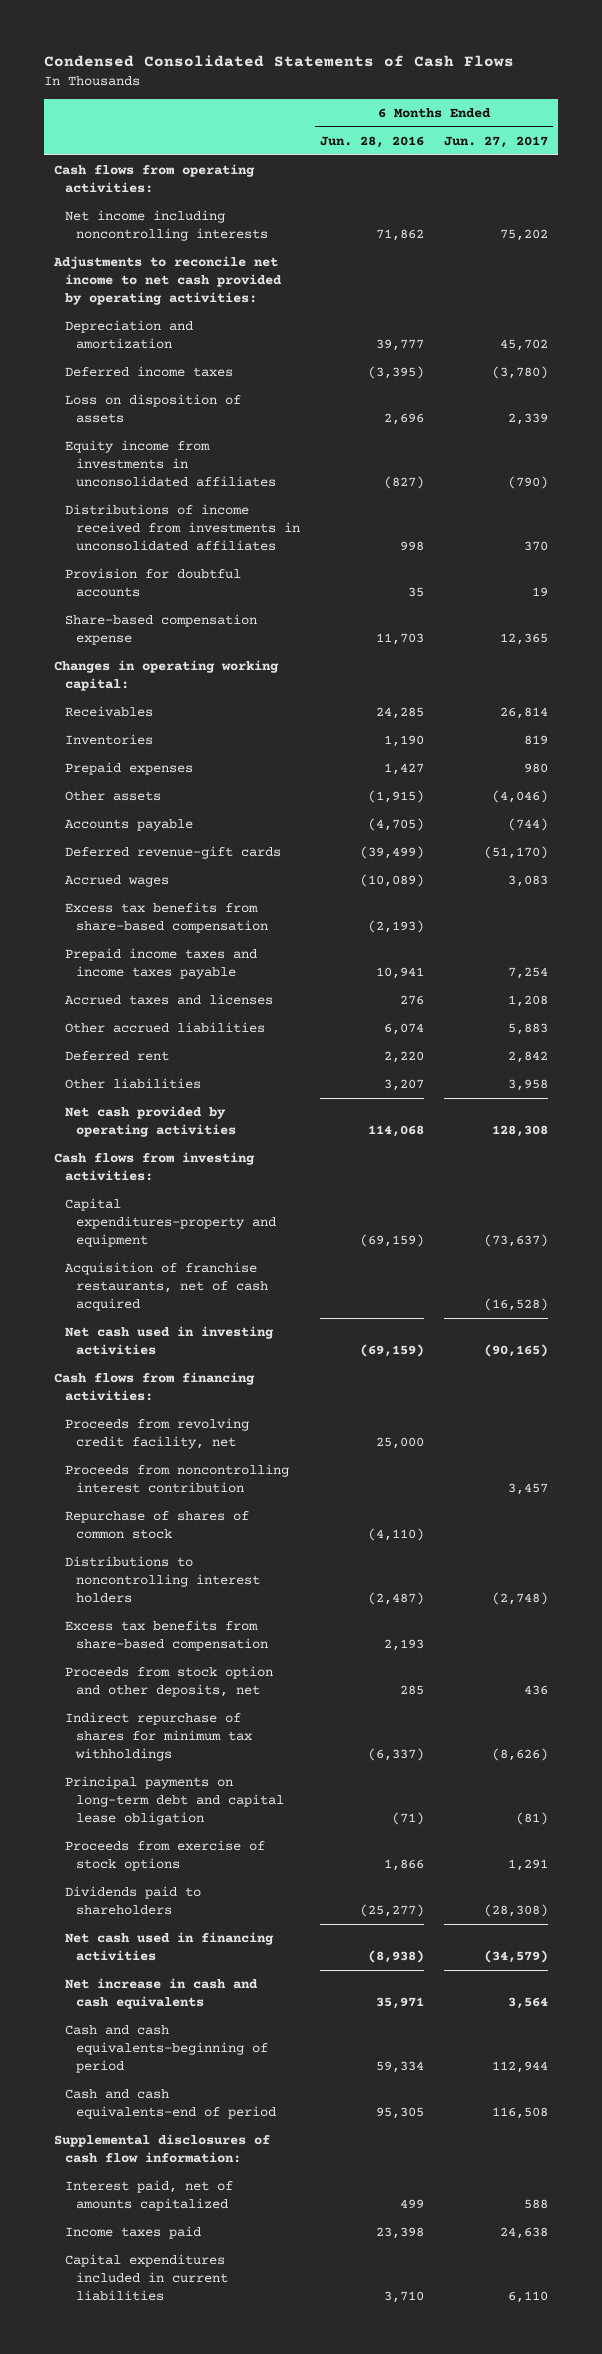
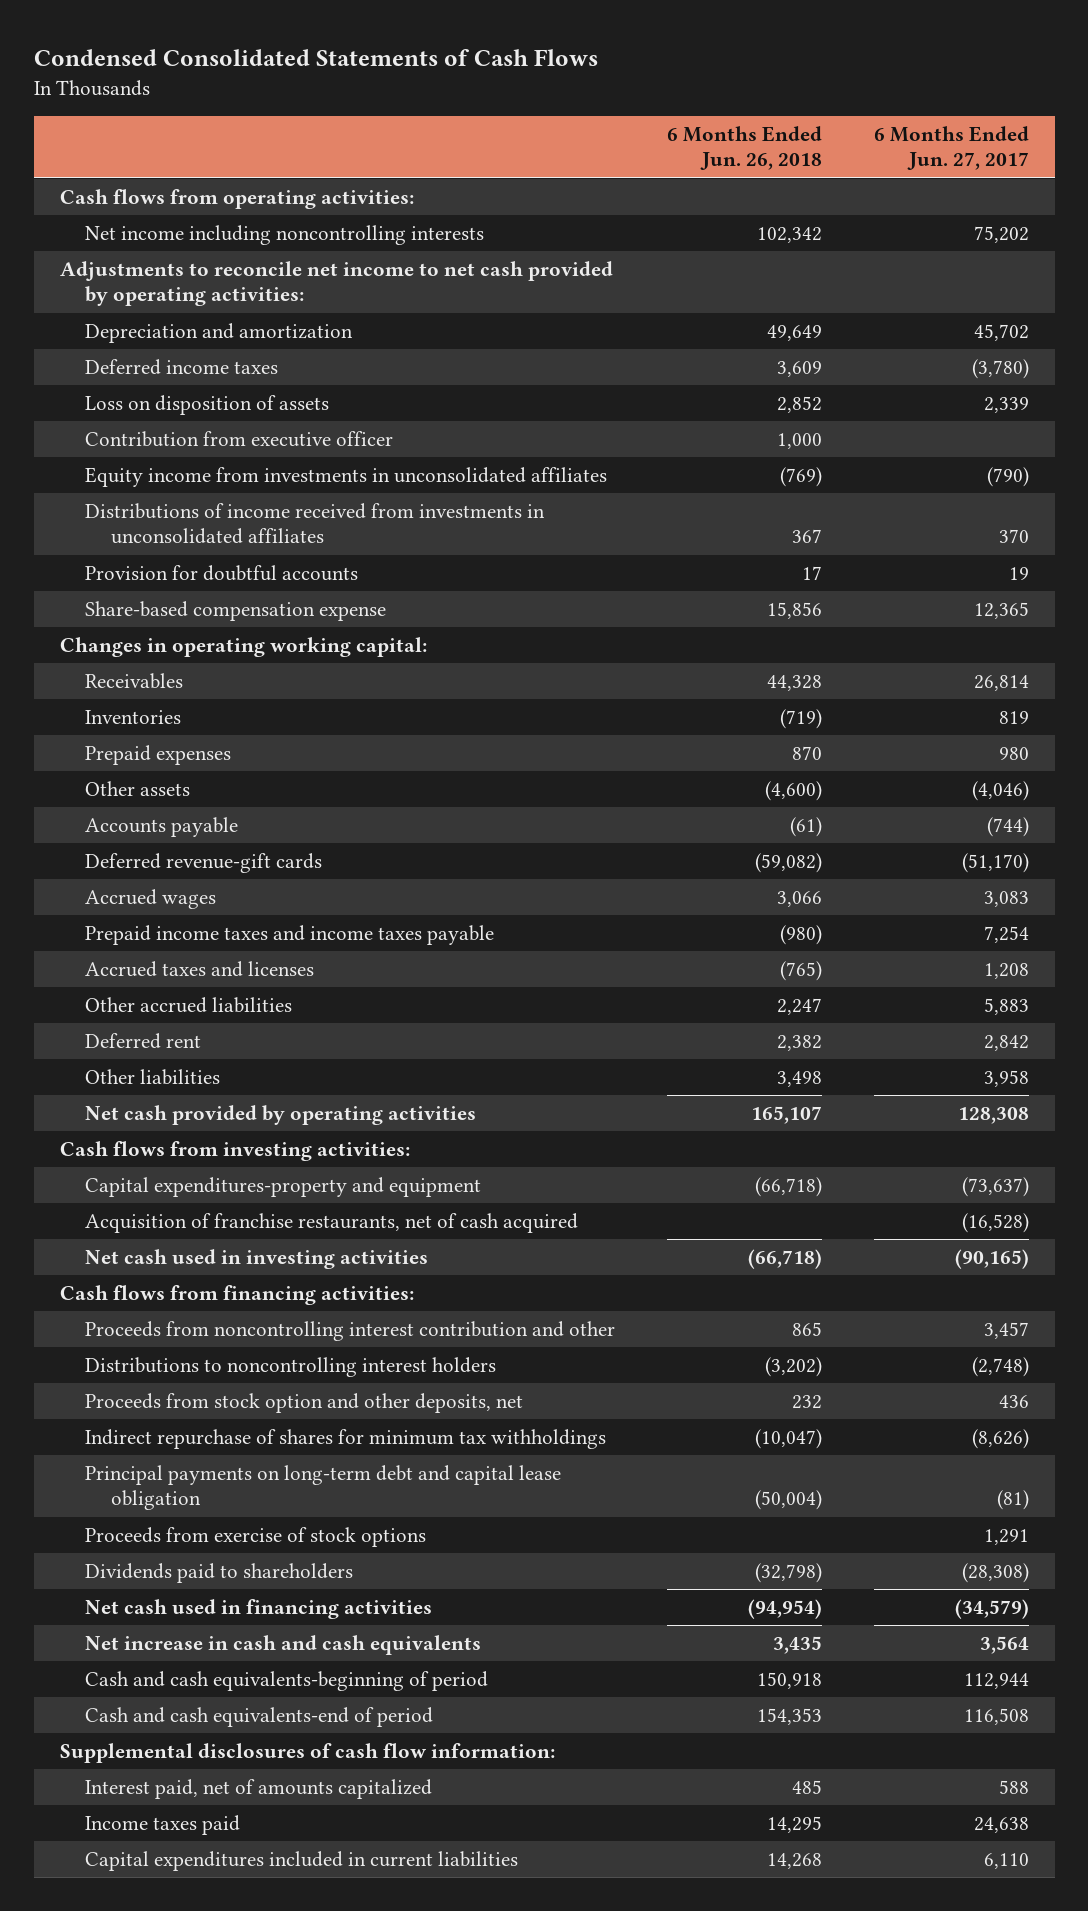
[319,135,424,148] Jun. 28, 2016 -> none
none -> [667,126,823,171] 6 Months Ended Jun. 26, 2018
none -> [85,430,394,447] Contribution from executive officer
[65,901,268,933] Excess tax benefits from share-based compensation -> none
[65,1417,250,1449] Proceeds from revolving credit facility, net -> none
[65,1510,250,1539] Repurchase of shares of common stock -> none
[65,1463,290,1493] Proceeds from noncontrolling interest contribution -> [85,1320,616,1341] Proceeds from noncontrolling interest contribution and other
[65,1619,268,1651] Excess tax benefits from share-based compensation -> none

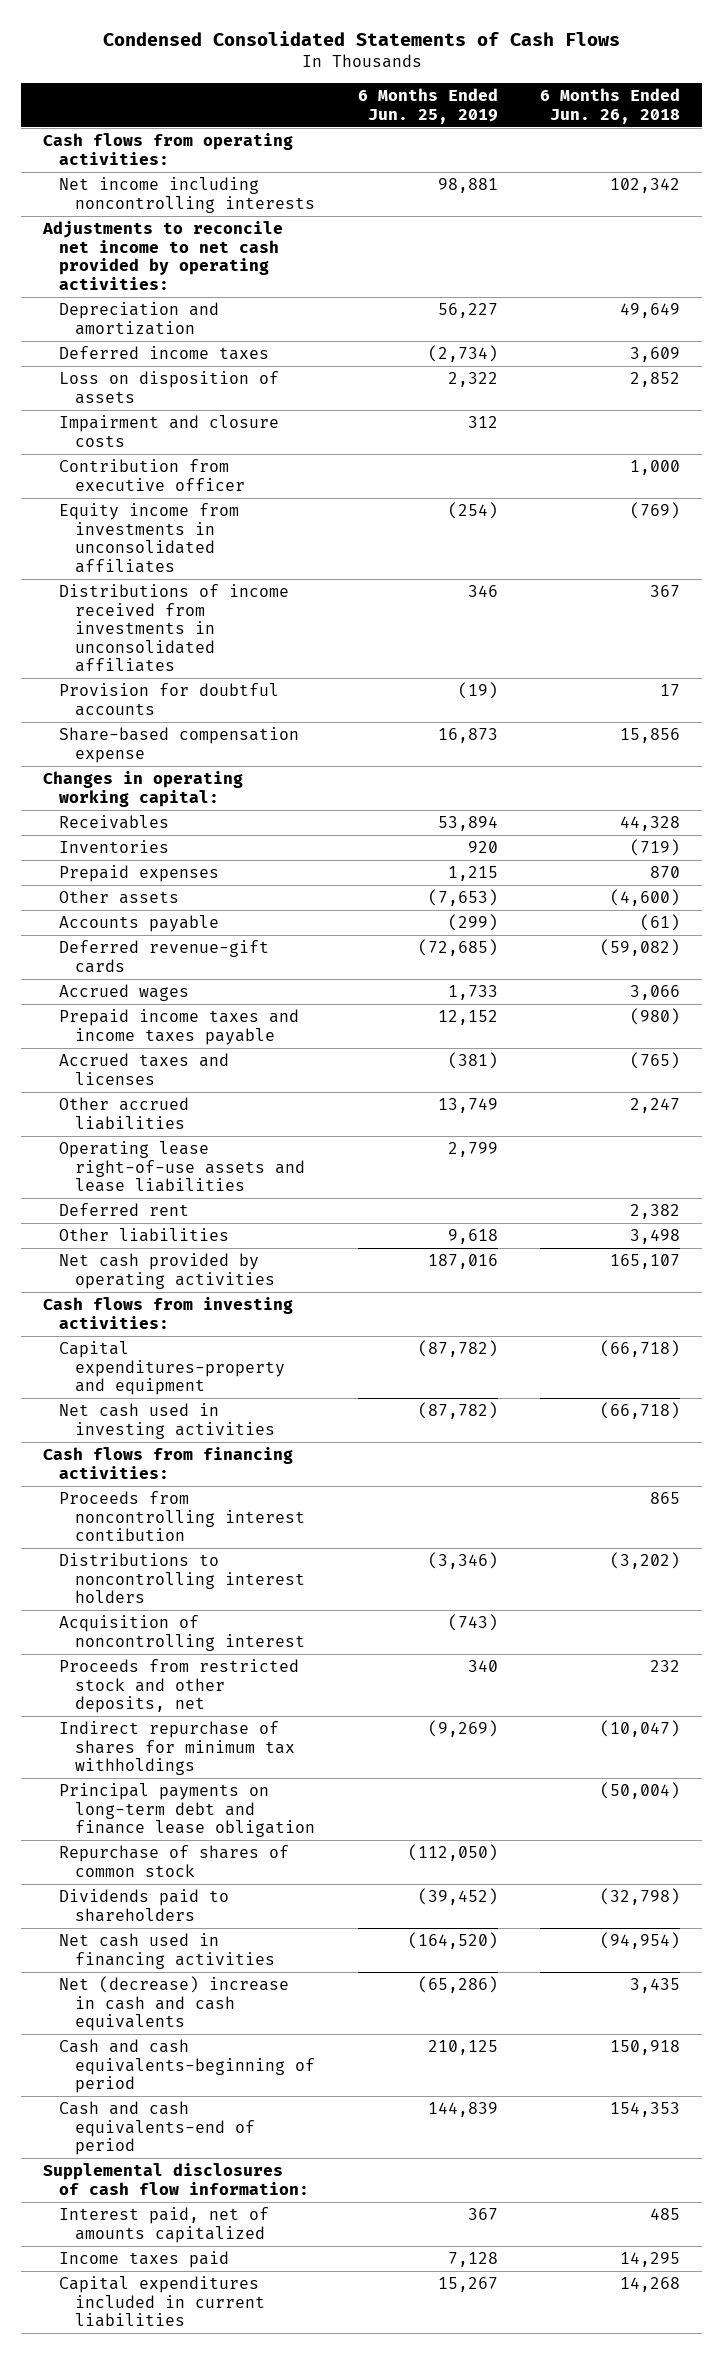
[873,126,1029,171] 6 Months Ended Jun. 27, 2017 -> none
none -> [357,88,498,124] 6 Months Ended Jun. 25, 2019
none -> [58,415,279,447] Impairment and closure costs
none -> [58,1141,305,1193] Operating lease right-of-use assets and lease liabilities
[85,1212,579,1233] Acquisition of franchise restaurants, net of cash acquired -> none
[85,1320,616,1341] Proceeds from noncontrolling interest contribution and other -> [58,1491,305,1542] Proceeds from noncontrolling interest contibution
none -> [58,1615,305,1651] Acquisition of noncontrolling interest
[85,1392,524,1413] Proceeds from stock option and other deposits, net -> [58,1659,299,1714] Proceeds from restricted stock and other deposits, net
[85,1526,427,1547] Proceeds from exercise of stock options -> none
[85,1464,562,1511] Principal payments on long-term debt and capital lease obligation -> [58,1783,315,1838] Principal payments on long-term debt and finance lease obligation
none -> [58,1845,289,1877] Repurchase of shares of common stock
[85,1634,482,1655] Net increase in cash and cash equivalents -> [58,1976,289,2032] Net (decrease) increase in cash and cash equivalents

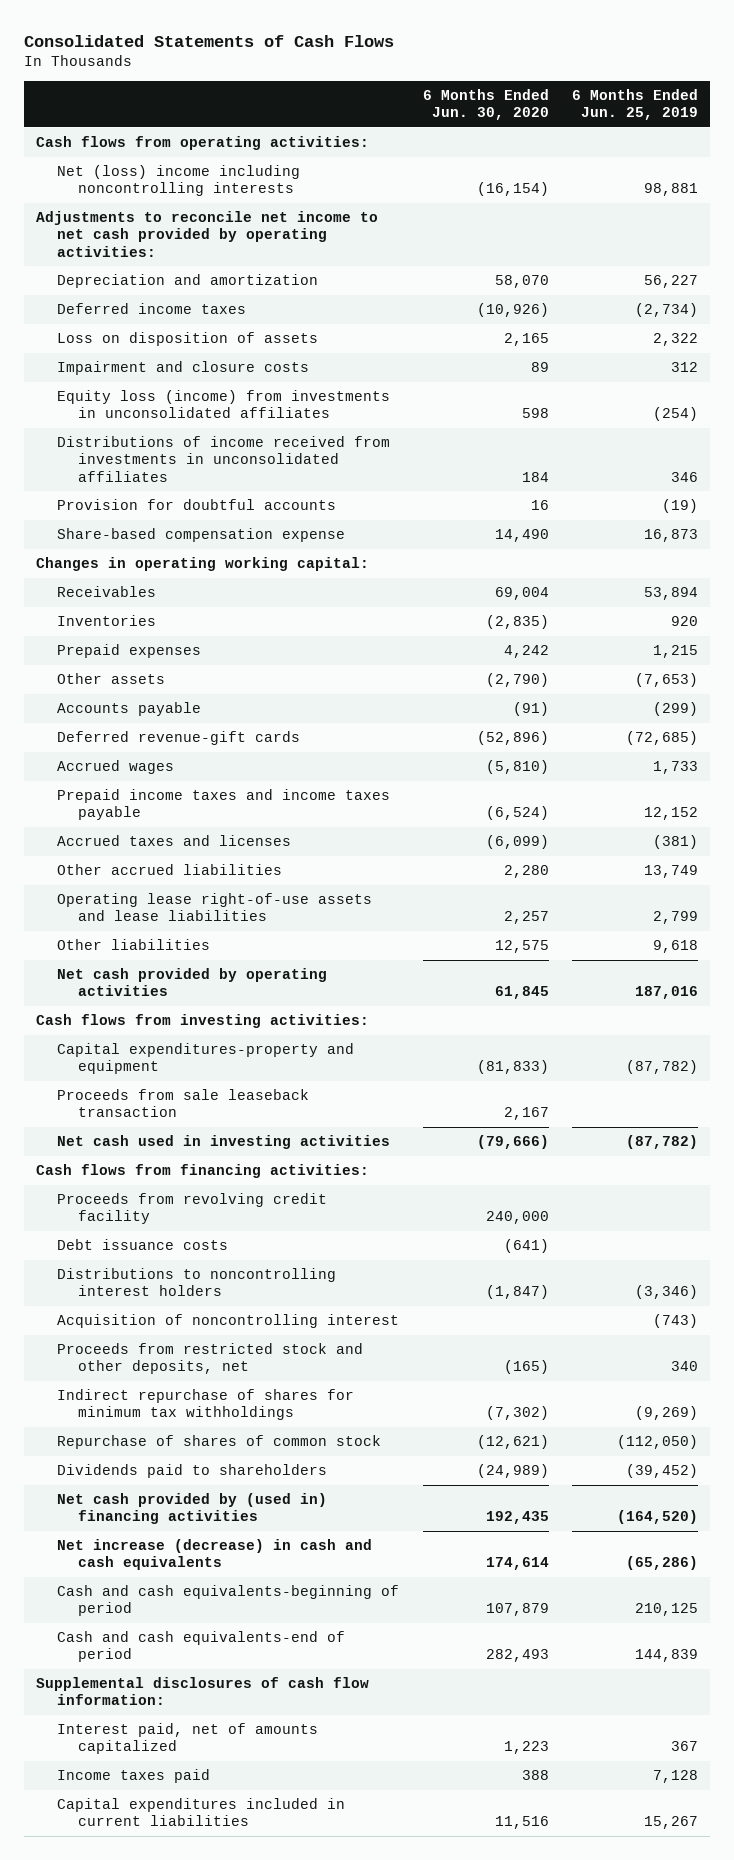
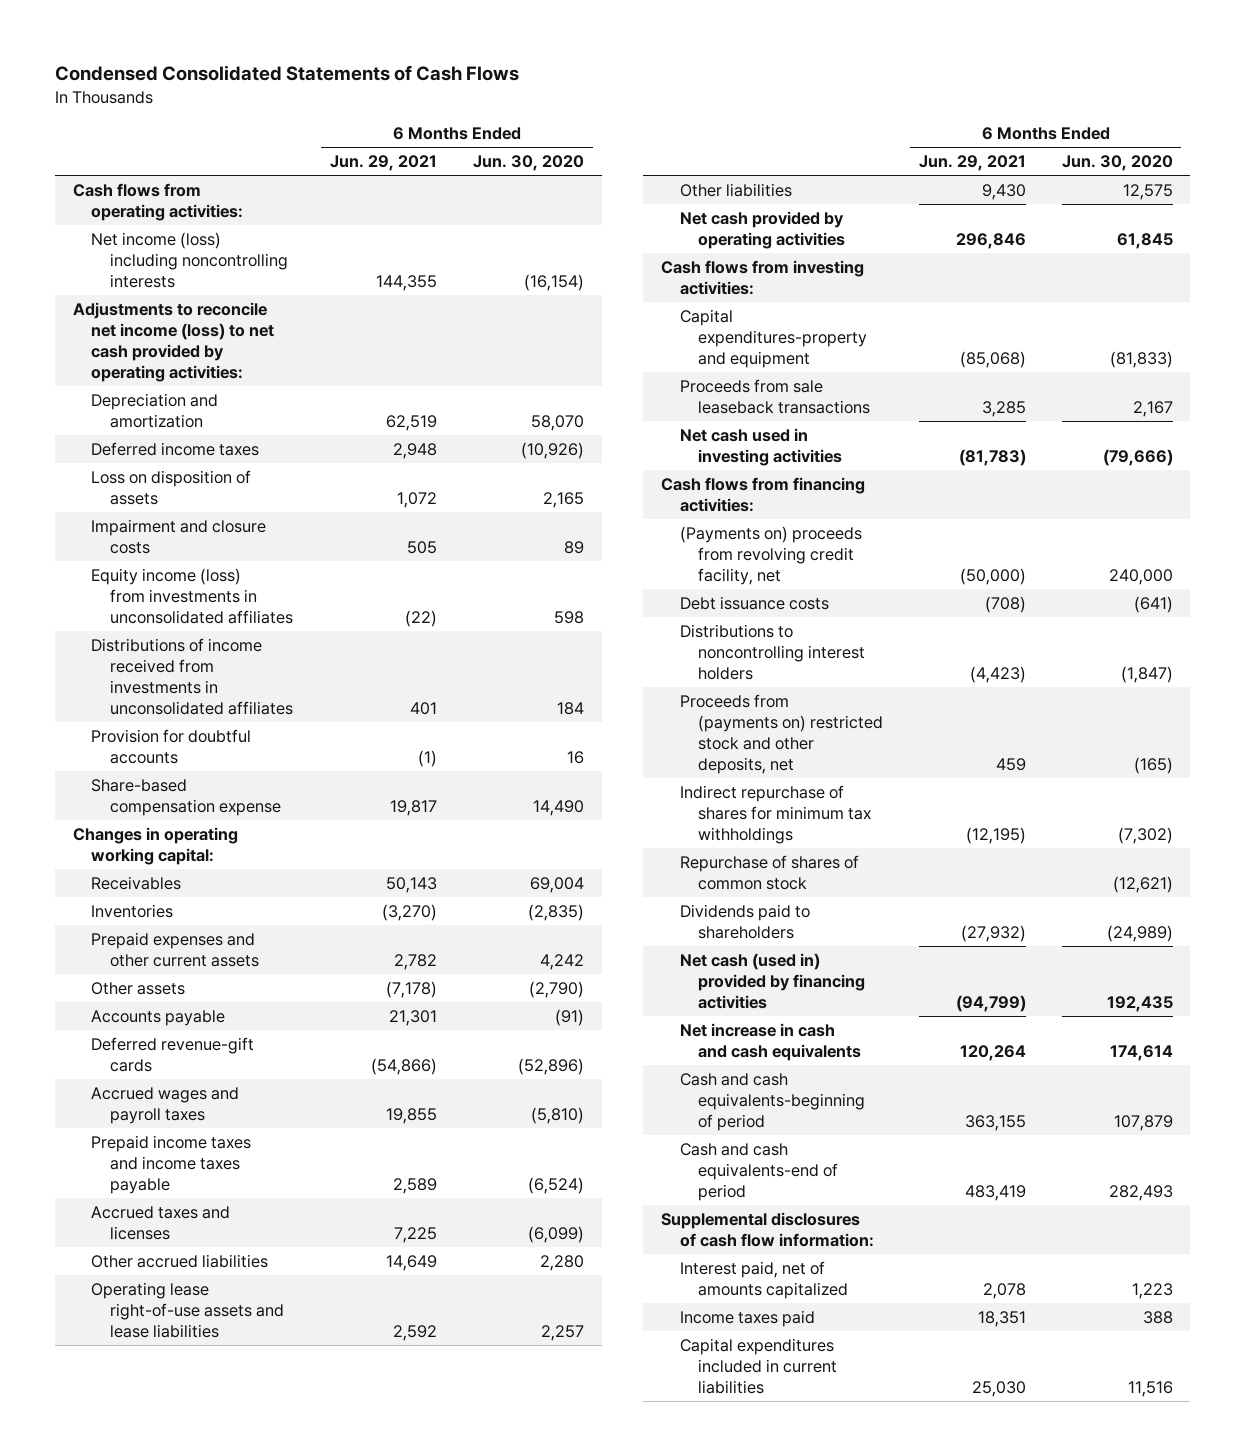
[23,34,394,47] Consolidated Statements of Cash Flows -> [54,65,519,82] Condensed Consolidated Statements of Cash Flows
[572,89,699,121] 6 Months Ended Jun. 25, 2019 -> none
none -> [330,155,438,172] Jun. 29, 2021
[56,165,300,197] Net (loss) income including noncontrolling interests -> [91,231,288,288] Net income (loss) including noncontrolling interests
[35,211,378,257] Adjustments to reconcile net income to net cash provided by operating activities: -> [72,301,275,382] Adjustments to reconcile net income (loss) to net cash provided by operating activities:
[56,390,390,419] Equity loss (income) from investments in unconsolidated affiliates -> [91,567,293,624] Equity income (loss) from investments in unconsolidated affiliates
[56,644,201,659] Prepaid expenses -> [91,931,259,967] Prepaid expenses and other current assets
[56,760,174,775] Accrued wages -> [91,1086,240,1124] Accrued wages and payroll taxes
[56,1089,309,1118] Proceeds from sale leaseback transaction -> [679,378,871,414] Proceeds from sale leaseback transactions
[56,1193,327,1225] Proceeds from revolving credit facility -> [679,525,862,585] (Payments on) proceeds from revolving credit facility, net
[56,1314,399,1329] Acquisition of noncontrolling interest -> none
[56,1343,363,1375] Proceeds from restricted stock and other deposits, net -> [679,693,884,774] Proceeds from (payments on) restricted stock and other deposits, net
[56,1493,327,1525] Net cash provided by (used in) financing activities -> [679,952,866,1009] Net cash (used in) provided by financing activities
[56,1539,372,1571] Net increase (decrease) in cash and cash equivalents -> [679,1022,862,1061] Net increase in cash and cash equivalents

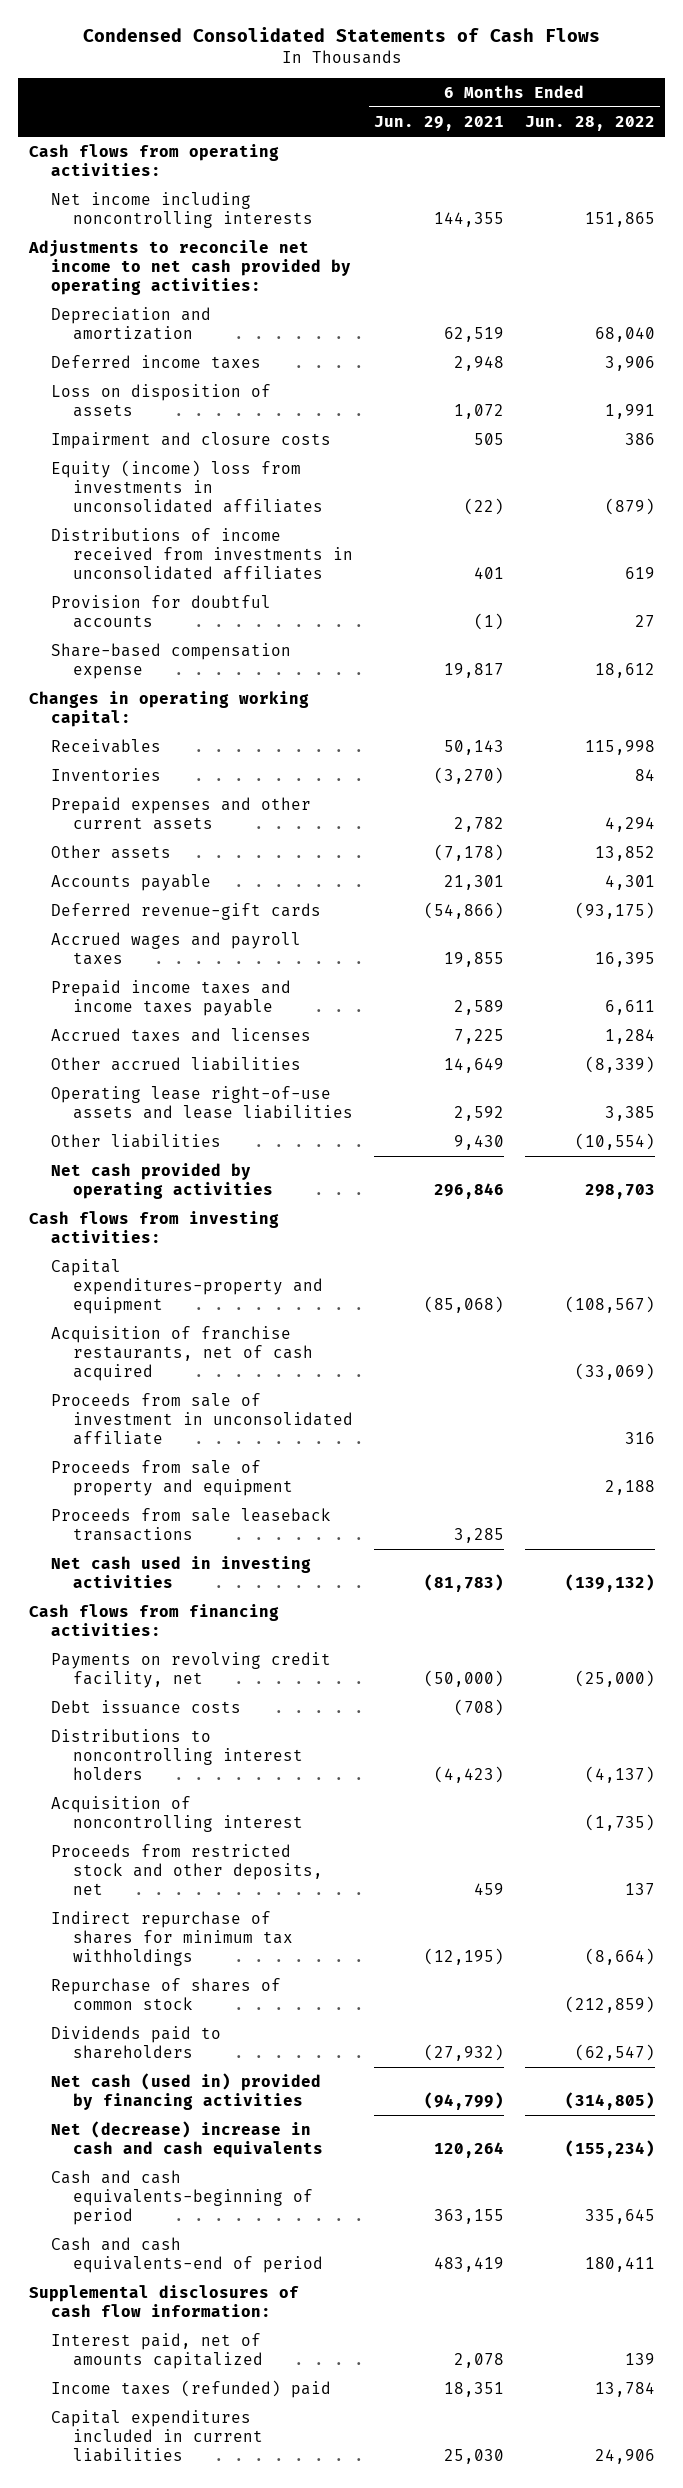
[473,155,585,172] Jun. 30, 2020 -> none
none -> [524,115,655,131] Jun. 28, 2022
[91,231,288,288] Net income (loss) including noncontrolling interests -> [51,191,314,228] Net income including noncontrolling interests
[72,301,275,382] Adjustments to reconcile net income (loss) to net cash provided by operating activities: -> [27,239,352,295] Adjustments to reconcile net income to net cash provided by operating activities:
[91,567,293,624] Equity income (loss) from investments in unconsolidated affiliates -> [51,459,324,513] Equity (income) loss from investments in unconsolidated affiliates
none -> [51,1325,314,1381] Acquisition of franchise restaurants, net of cash acquired
none -> [51,1392,354,1445] Proceeds from sale of investment in unconsolidated affiliate
none -> [51,1459,294,1496] Proceeds from sale of property and equipment
[679,525,862,585] (Payments on) proceeds from revolving credit facility, net -> [51,1651,332,1688] Payments on revolving credit facility, net
none -> [51,1795,304,1832] Acquisition of noncontrolling interest
[679,693,884,774] Proceeds from (payments on) restricted stock and other deposits, net -> [51,1843,324,1895] Proceeds from restricted stock and other deposits, net
[679,1022,862,1061] Net increase in cash and cash equivalents -> [51,2120,324,2158] Net (decrease) increase in cash and cash equivalents
[679,1309,815,1327] Income taxes paid -> [51,2379,332,2398] Income taxes (refunded) paid

